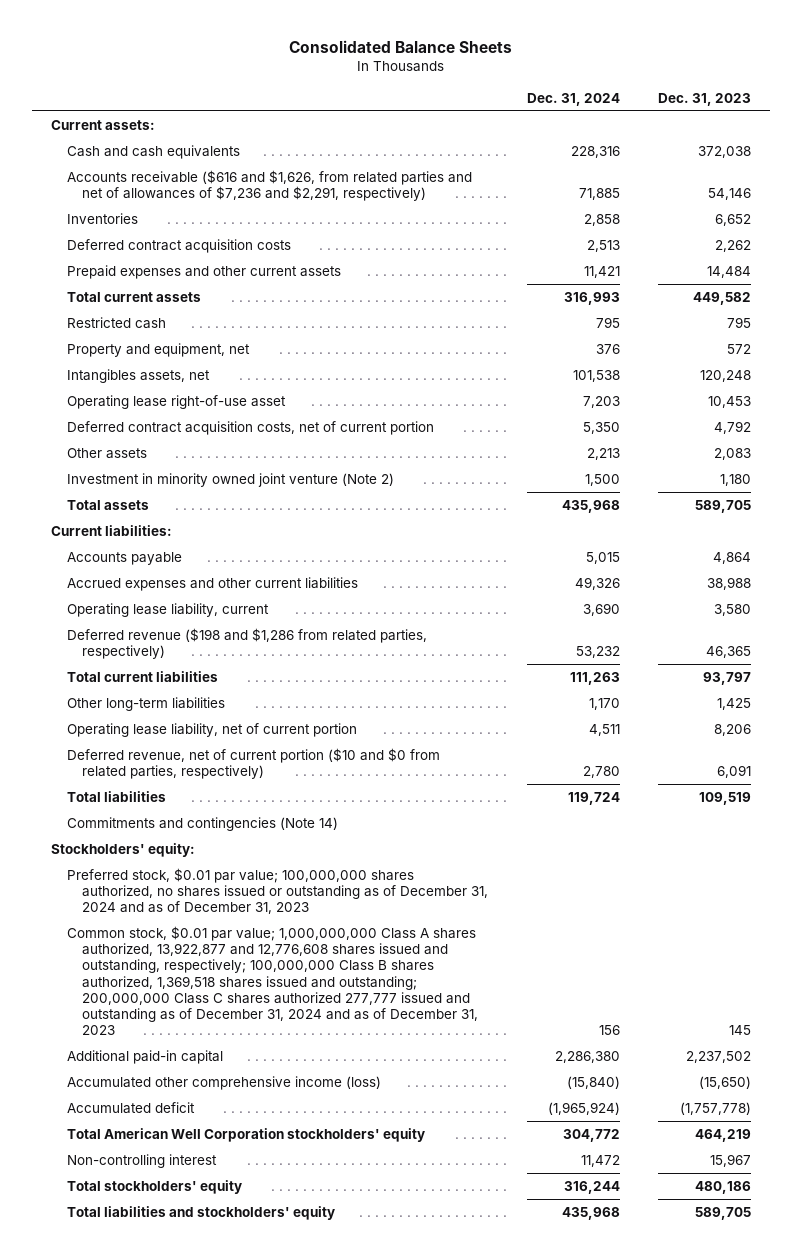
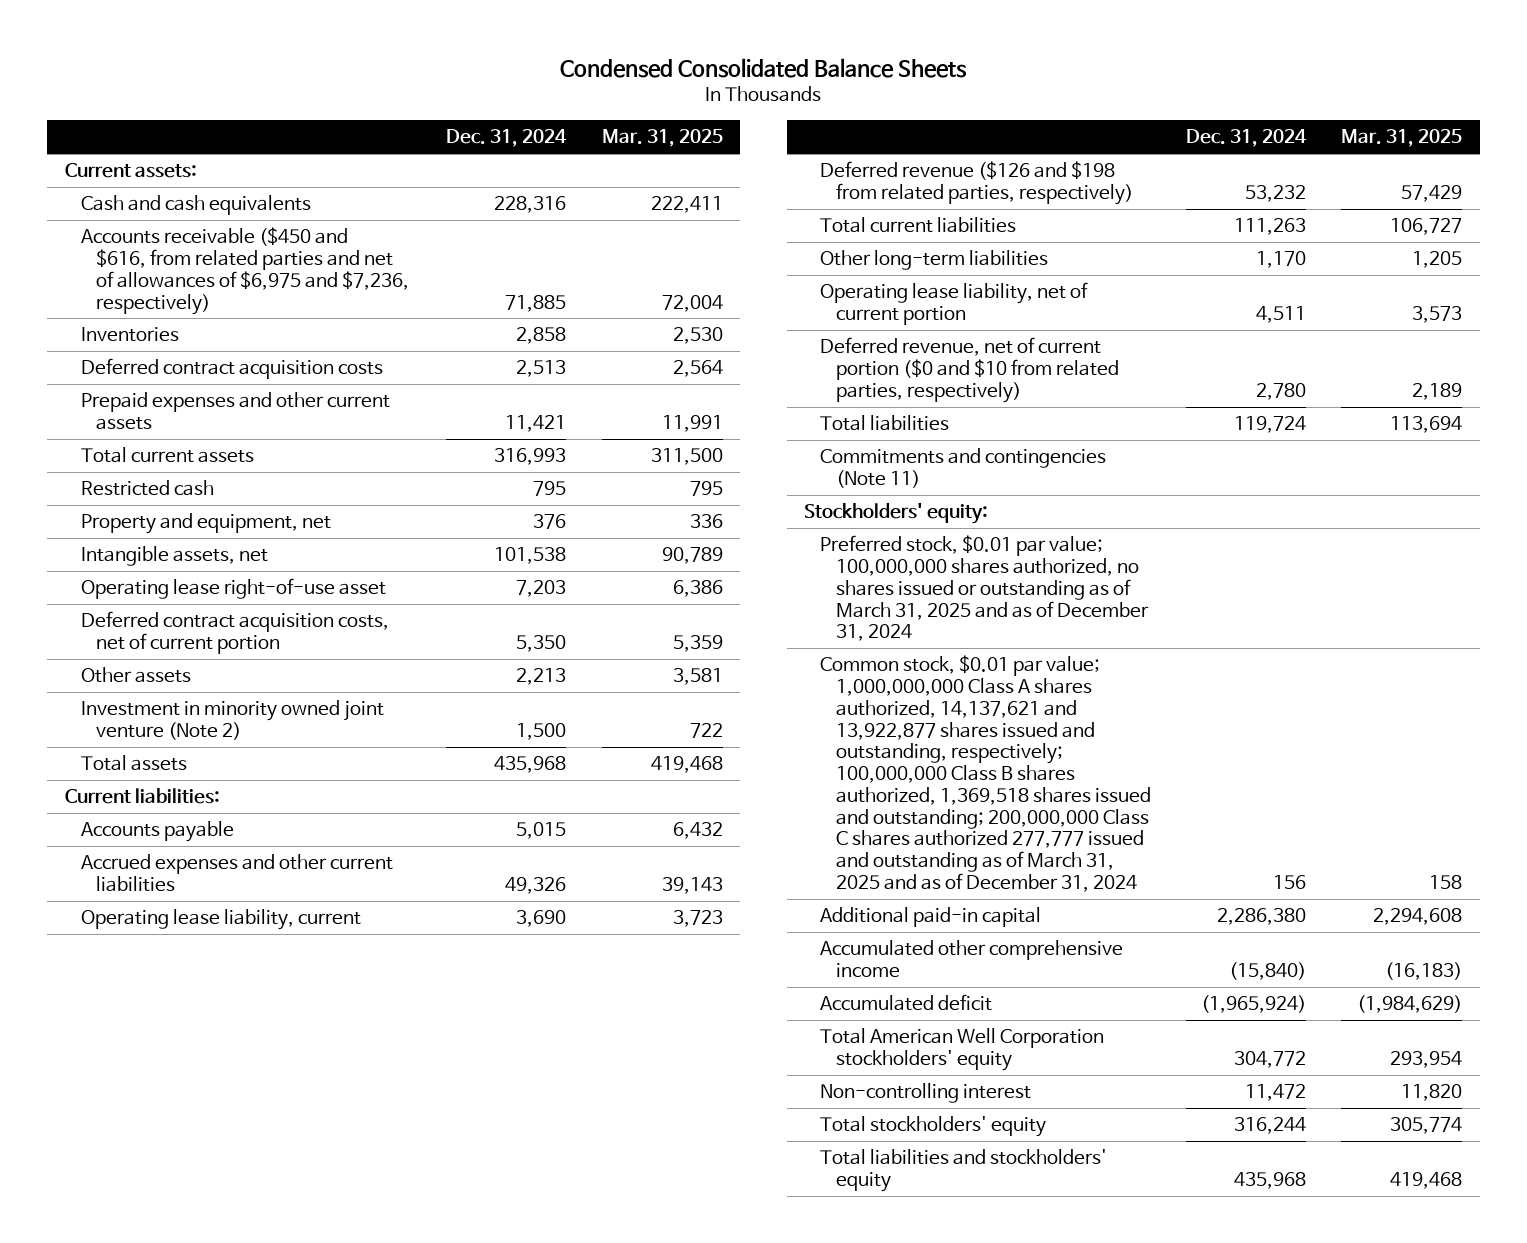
[289,39,513,53] Consolidated Balance Sheets -> [560,58,968,79] Condensed Consolidated Balance Sheets
[658,92,752,106] Dec. 31, 2023 -> none
none -> [601,129,723,148] Mar. 31, 2025
[66,169,472,202] Accounts receivable ($616 and $1,626, from related parties and net of allowances of $7,236 and $2,291, respectively) -> [80,227,410,315] Accounts receivable ($450 and $616, from related parties and net of allowances of $6,975 and $7,236, respectively)
[66,368,210,383] Intangibles assets, net -> [80,546,268,567] Intangible assets, net
[66,627,427,660] Deferred revenue ($198 and $1,286 from related parties, respectively) -> [820,161,1133,206] Deferred revenue ($126 and $198 from related parties, respectively)
[66,747,440,780] Deferred revenue, net of current portion ($10 and $0 from related parties, respectively) -> [820,337,1119,403] Deferred revenue, net of current portion ($0 and $10 from related parties, respectively)
[66,816,338,831] Commitments and contingencies (Note 14) -> [820,448,1107,489] Commitments and contingencies (Note 11)
[66,867,489,915] Preferred stock, $0.01 par value; 100,000,000 shares authorized, no shares issued or outstanding as of December 31, 2024 and as of December 31, 2023 -> [820,535,1149,642] Preferred stock, $0.01 par value; 100,000,000 shares authorized, no shares issued or outstanding as of March 31, 2025 and as of December 31, 2024
[66,925,479,1036] Common stock, $0.01 par value; 1,000,000,000 Class A shares authorized, 13,922,877 and 12,776,608 shares issued and outstanding, respectively; 100,000,000 Class B shares authorized, 1,369,518 shares issued and outstanding; 200,000,000 Class C shares authorized 277,777 issued and outstanding as of December 31, 2024 and as of December 31, 2023 -> [820,655,1151,892] Common stock, $0.01 par value; 1,000,000,000 Class A shares authorized, 14,137,621 and 13,922,877 shares issued and outstanding, respectively; 100,000,000 Class B shares authorized, 1,369,518 shares issued and outstanding; 200,000,000 Class C shares authorized 277,777 issued and outstanding as of March 31, 2025 and as of December 31, 2024
[66,1075,381,1090] Accumulated other comprehensive income (loss) -> [820,940,1124,979] Accumulated other comprehensive income

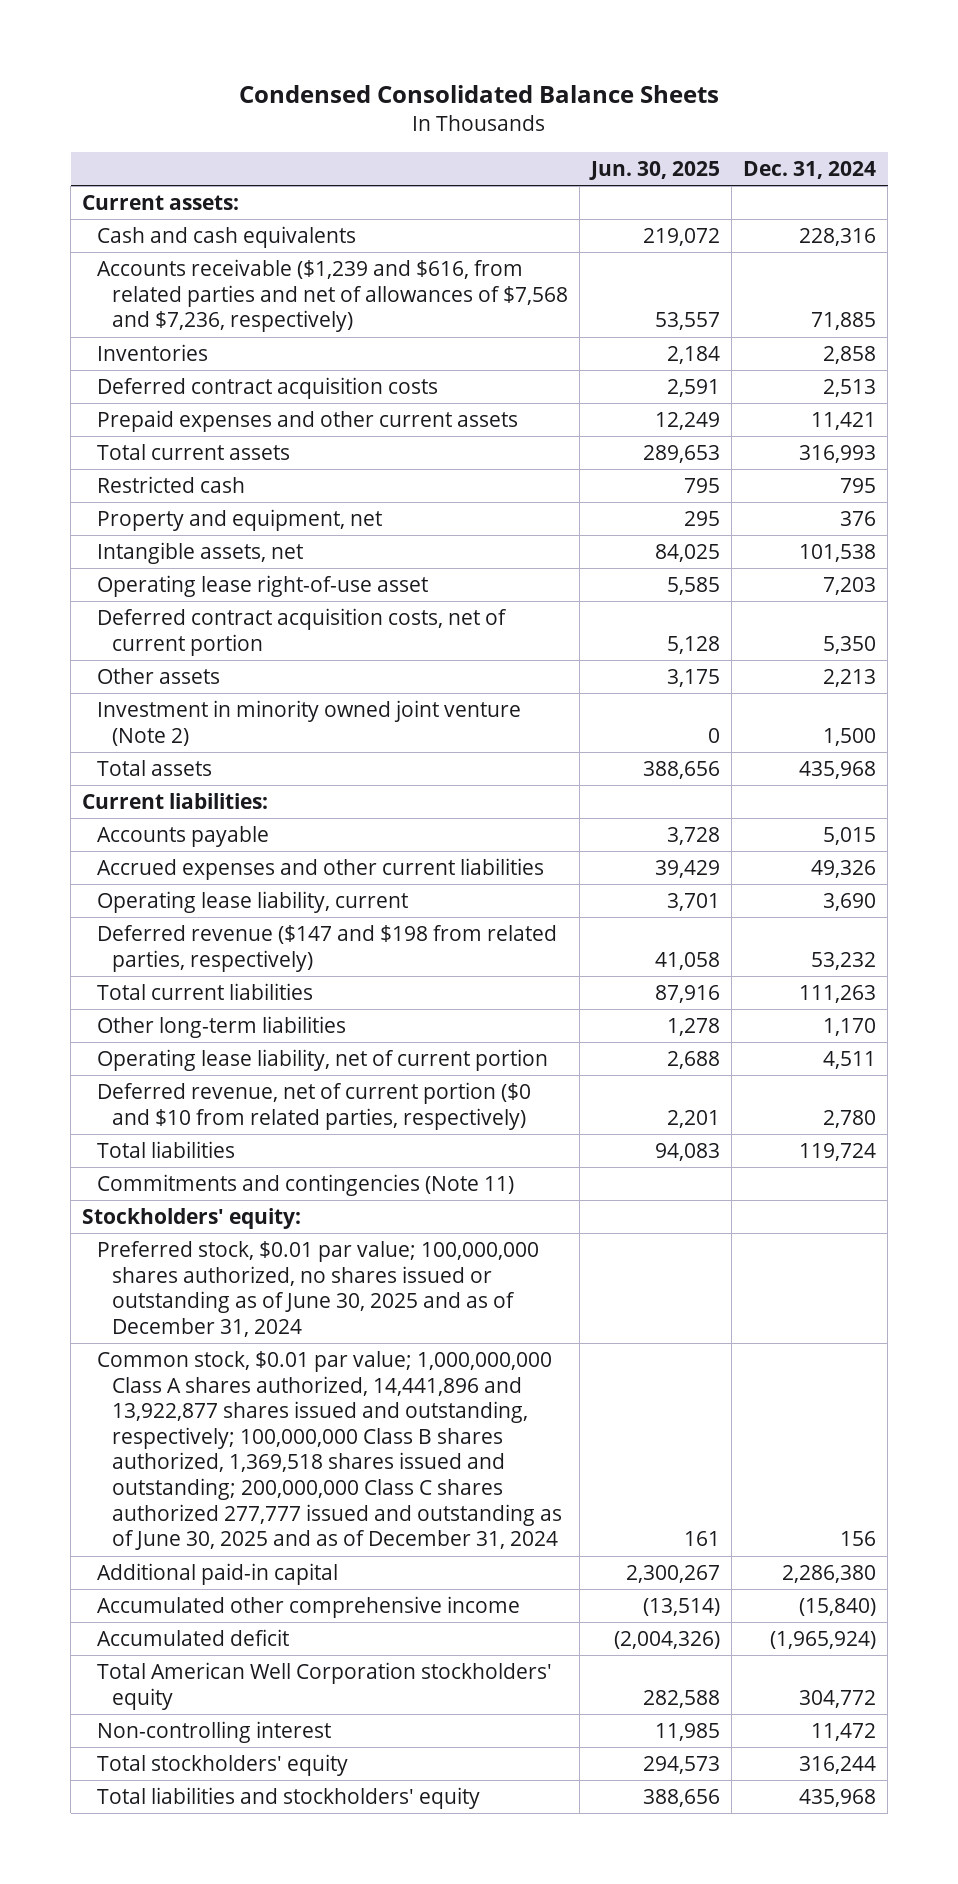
[601,129,723,148] Mar. 31, 2025 -> none
none -> [589,161,721,181] Jun. 30, 2025
[80,227,410,315] Accounts receivable ($450 and $616, from related parties and net of allowances of $6,975 and $7,236, respectively) -> [97,259,569,333] Accounts receivable ($1,239 and $616, from related parties and net of allowances of $7,568 and $7,236, respectively)
[820,161,1133,206] Deferred revenue ($126 and $198 from related parties, respectively) -> [97,925,558,972] Deferred revenue ($147 and $198 from related parties, respectively)
[820,535,1149,642] Preferred stock, $0.01 par value; 100,000,000 shares authorized, no shares issued or outstanding as of March 31, 2025 and as of December 31, 2024 -> [97,1241,540,1337] Preferred stock, $0.01 par value; 100,000,000 shares authorized, no shares issued or outstanding as of June 30, 2025 and as of December 31, 2024
[820,655,1151,892] Common stock, $0.01 par value; 1,000,000,000 Class A shares authorized, 14,137,621 and 13,922,877 shares issued and outstanding, respectively; 100,000,000 Class B shares authorized, 1,369,518 shares issued and outstanding; 200,000,000 Class C shares authorized 277,777 issued and outstanding as of March 31, 2025 and as of December 31, 2024 -> [97,1351,563,1551] Common stock, $0.01 par value; 1,000,000,000 Class A shares authorized, 14,441,896 and 13,922,877 shares issued and outstanding, respectively; 100,000,000 Class B shares authorized, 1,369,518 shares issued and outstanding; 200,000,000 Class C shares authorized 277,777 issued and outstanding as of June 30, 2025 and as of December 31, 2024

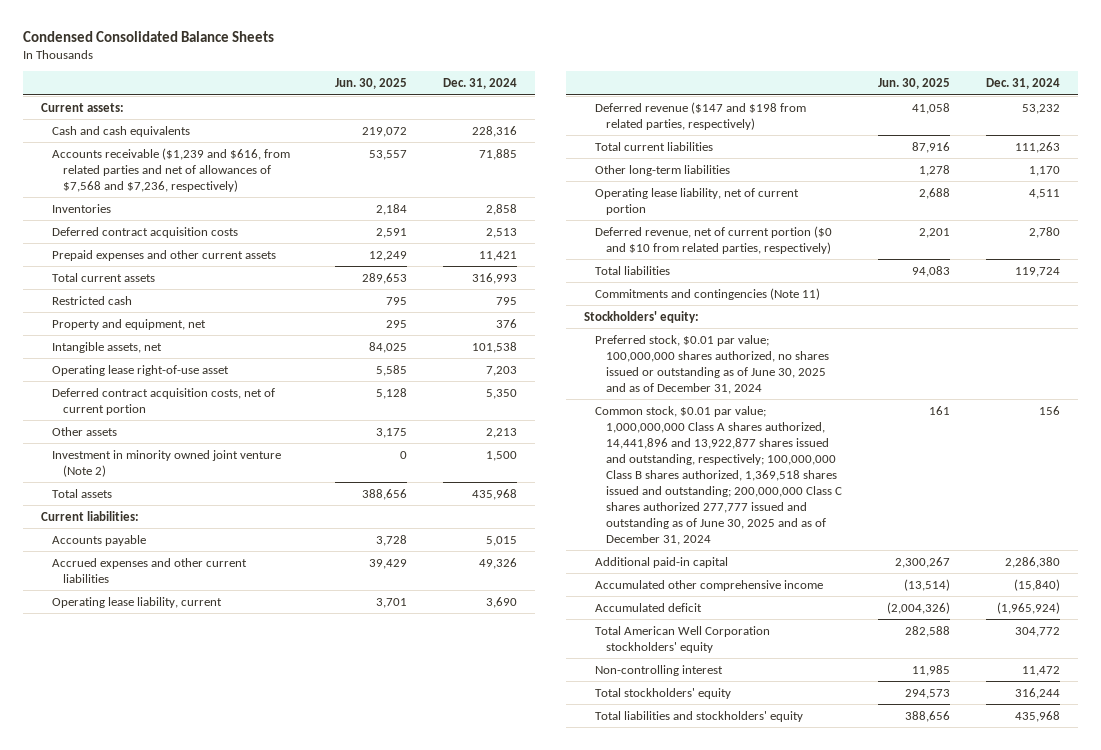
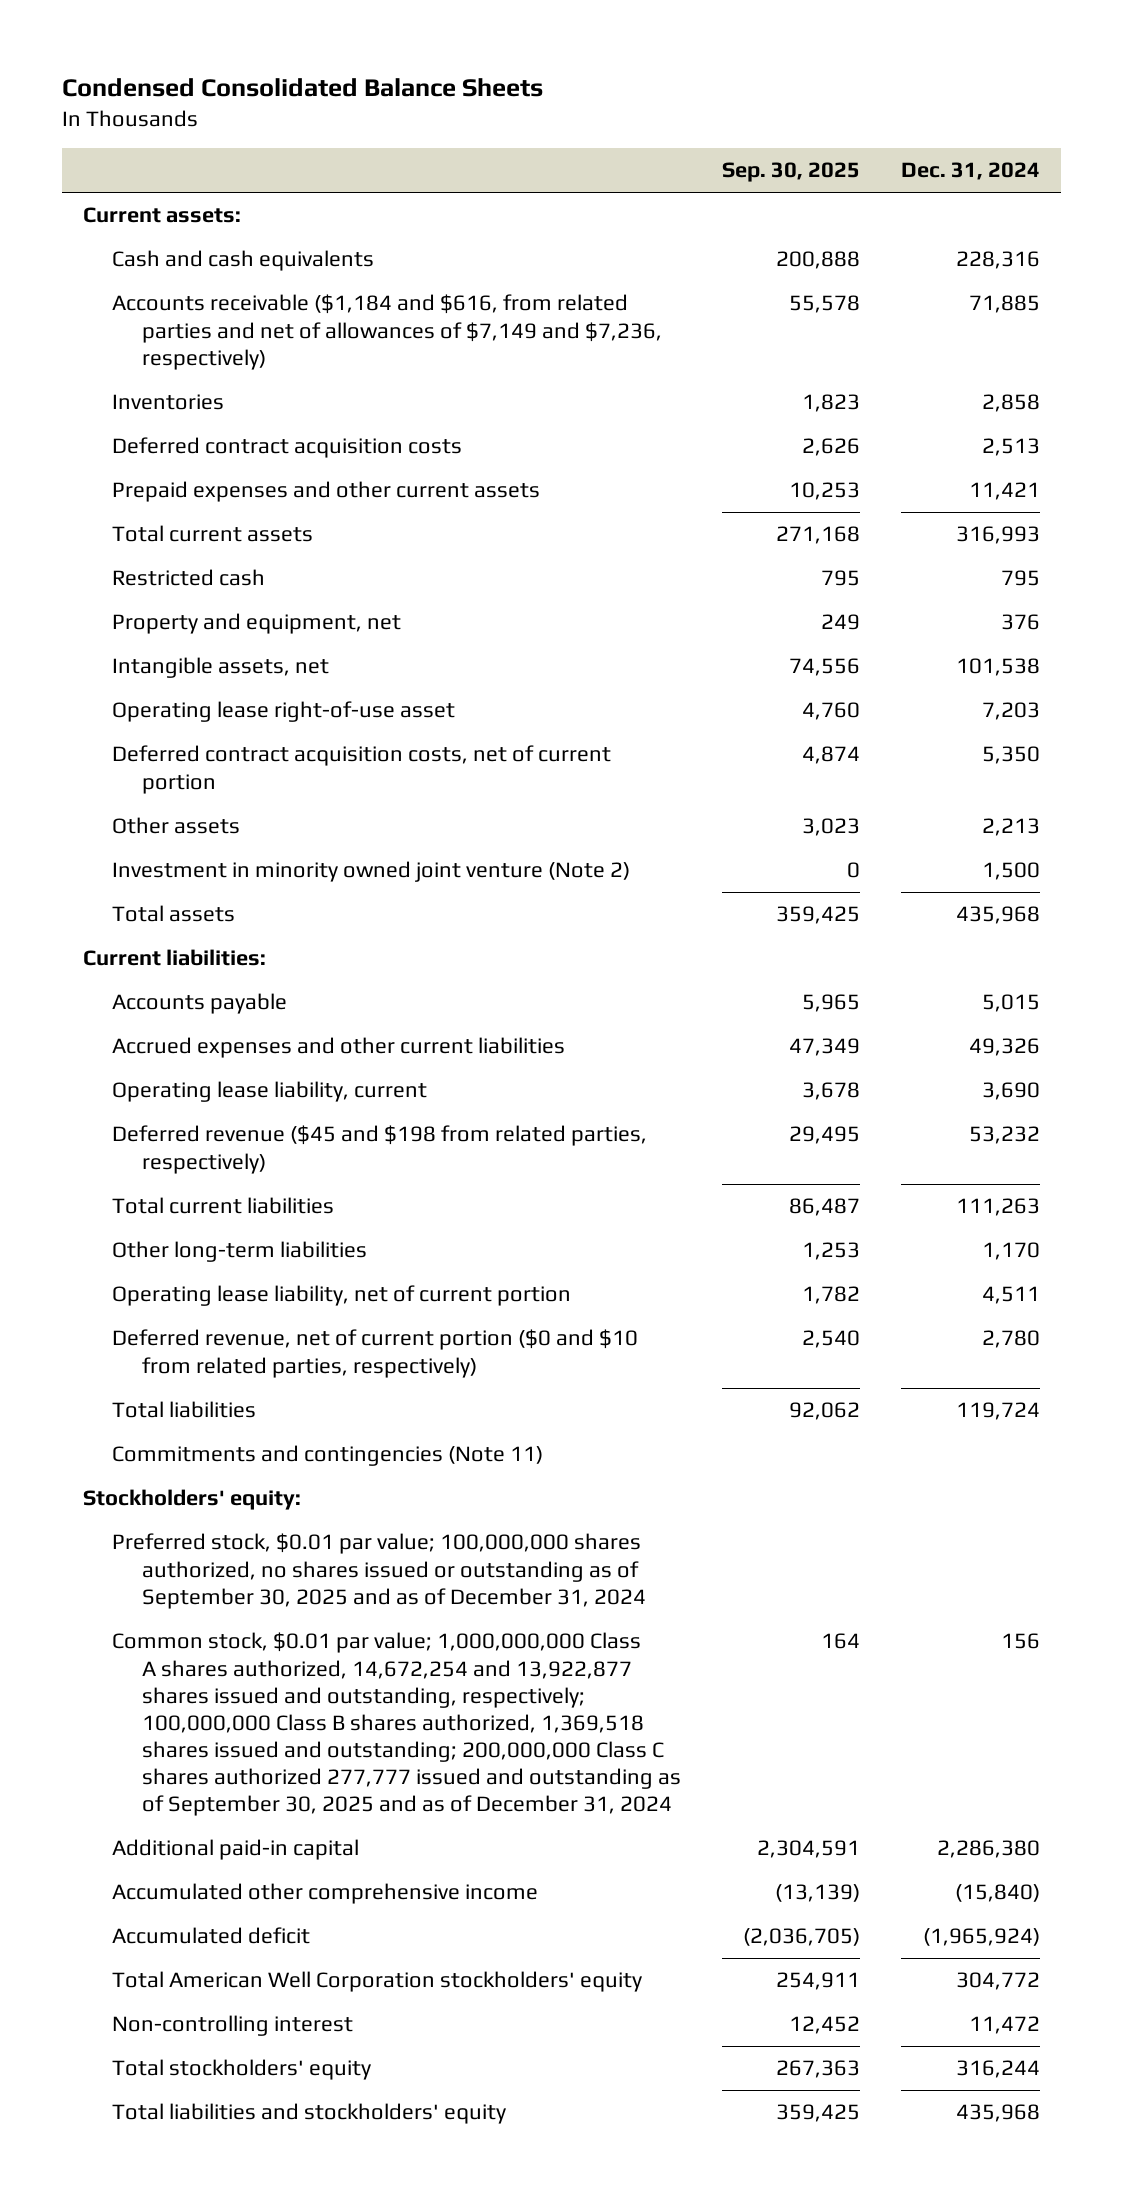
[334,78,407,90] Jun. 30, 2025 -> none
none -> [722,162,861,183] Sep. 30, 2025
[51,147,290,192] Accounts receivable ($1,239 and $616, from related parties and net of allowances of $7,568 and $7,236, respectively) -> [112,294,663,370] Accounts receivable ($1,184 and $616, from related parties and net of allowances of $7,149 and $7,236, respectively)
[595,101,807,130] Deferred revenue ($147 and $198 from related parties, respectively) -> [112,1125,648,1174] Deferred revenue ($45 and $198 from related parties, respectively)
[595,334,830,394] Preferred stock, $0.01 par value; 100,000,000 shares authorized, no shares issued or outstanding as of June 30, 2025 and as of December 31, 2024 -> [112,1533,647,1609] Preferred stock, $0.01 par value; 100,000,000 shares authorized, no shares issued or outstanding as of September 30, 2025 and as of December 31, 2024
[595,405,843,545] Common stock, $0.01 par value; 1,000,000,000 Class A shares authorized, 14,441,896 and 13,922,877 shares issued and outstanding, respectively; 100,000,000 Class B shares authorized, 1,369,518 shares issued and outstanding; 200,000,000 Class C shares authorized 277,777 issued and outstanding as of June 30, 2025 and as of December 31, 2024 -> [112,1632,682,1817] Common stock, $0.01 par value; 1,000,000,000 Class A shares authorized, 14,672,254 and 13,922,877 shares issued and outstanding, respectively; 100,000,000 Class B shares authorized, 1,369,518 shares issued and outstanding; 200,000,000 Class C shares authorized 277,777 issued and outstanding as of September 30, 2025 and as of December 31, 2024

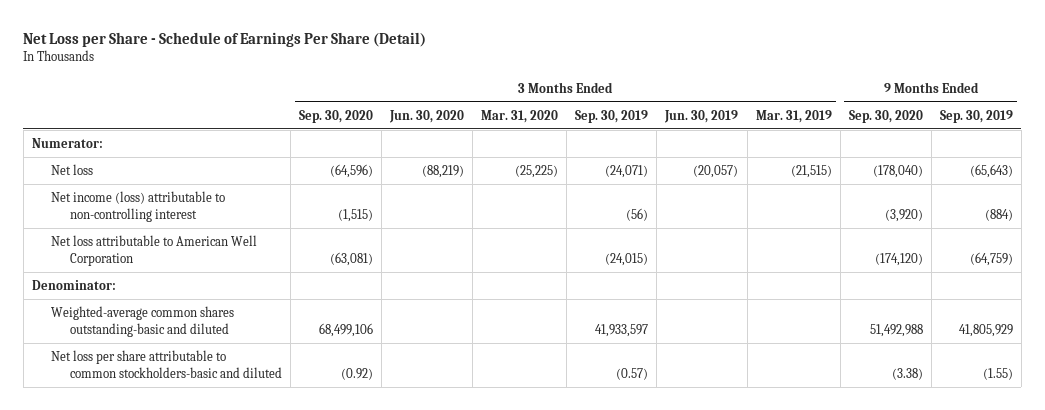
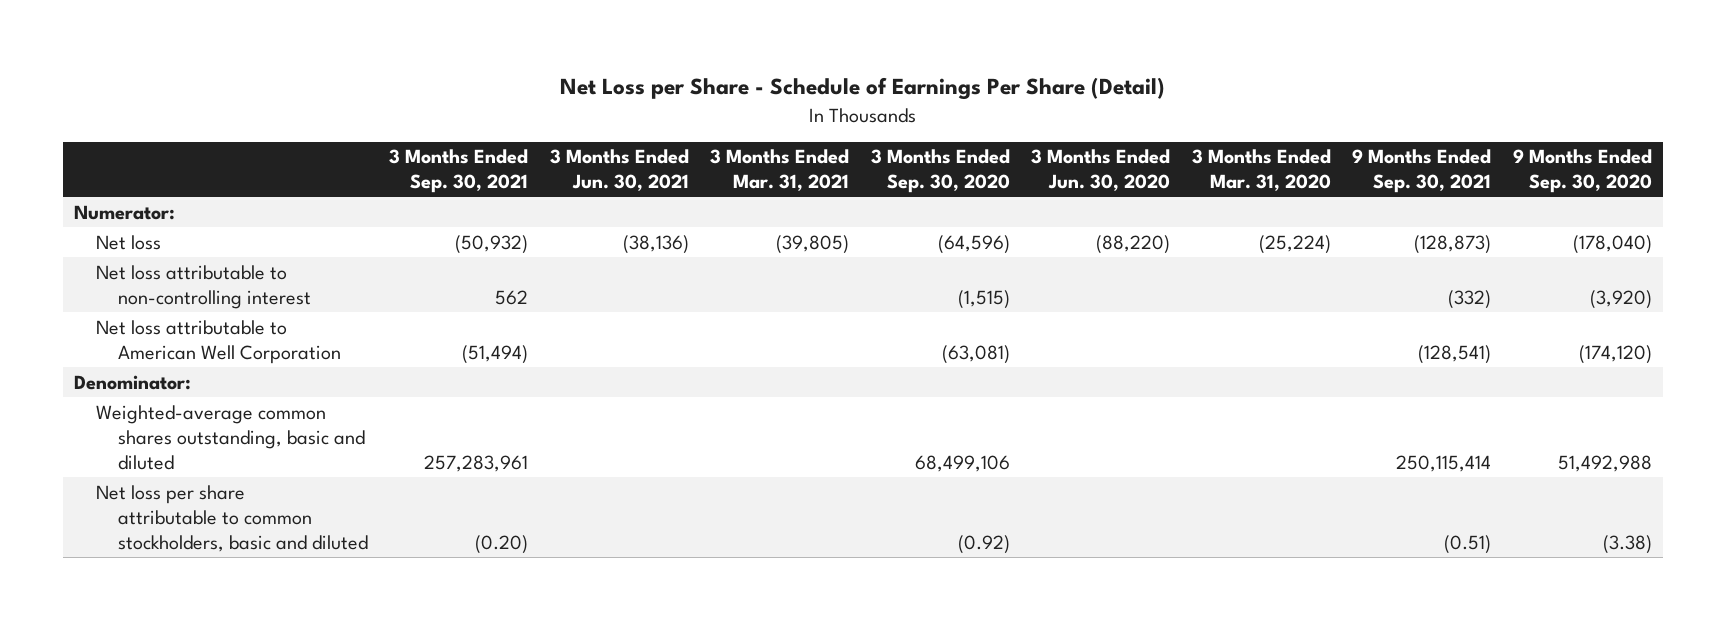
[575,109,649,123] Sep. 30, 2019 -> none
[664,109,739,123] Jun. 30, 2019 -> none
[755,109,832,123] Mar. 31, 2019 -> none
[939,109,1013,123] Sep. 30, 2019 -> none
none -> [389,149,529,194] 3 Months Ended Sep. 30, 2021
none -> [549,149,689,192] 3 Months Ended Jun. 30, 2021
none -> [710,149,850,192] 3 Months Ended Mar. 31, 2021
none -> [1352,149,1492,194] 9 Months Ended Sep. 30, 2021
[422,164,465,178] (88,219) -> [1096,234,1171,254] (88,220)
[515,164,559,178] (25,225) -> [1258,234,1331,254] (25,224)
[50,190,225,222] Net income (loss) attributable to non-controlling interest -> [95,264,311,309] Net loss attributable to non-controlling interest
[50,305,234,337] Weighted-average common shares outstanding-basic and diluted -> [95,404,365,470] Weighted-average common shares outstanding, basic and diluted
[50,349,282,378] Net loss per share attributable to common stockholders-basic and diluted -> [95,484,368,552] Net loss per share attributable to common stockholders, basic and diluted

